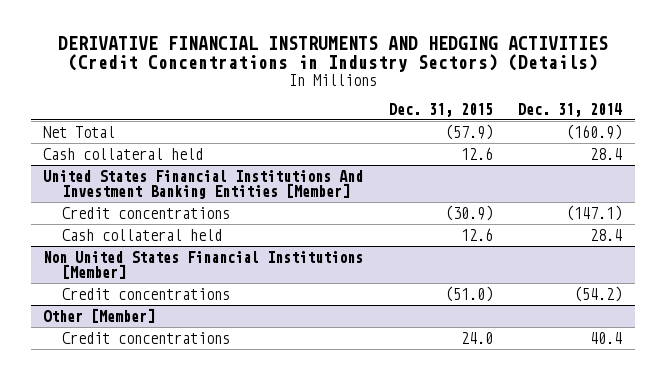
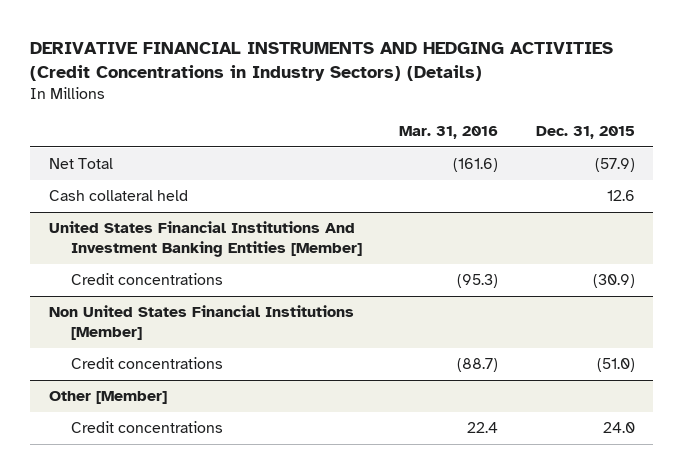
[518,102,623,117] Dec. 31, 2014 -> none
none -> [399,126,499,140] Mar. 31, 2016
[61,228,222,241] Cash collateral held -> none

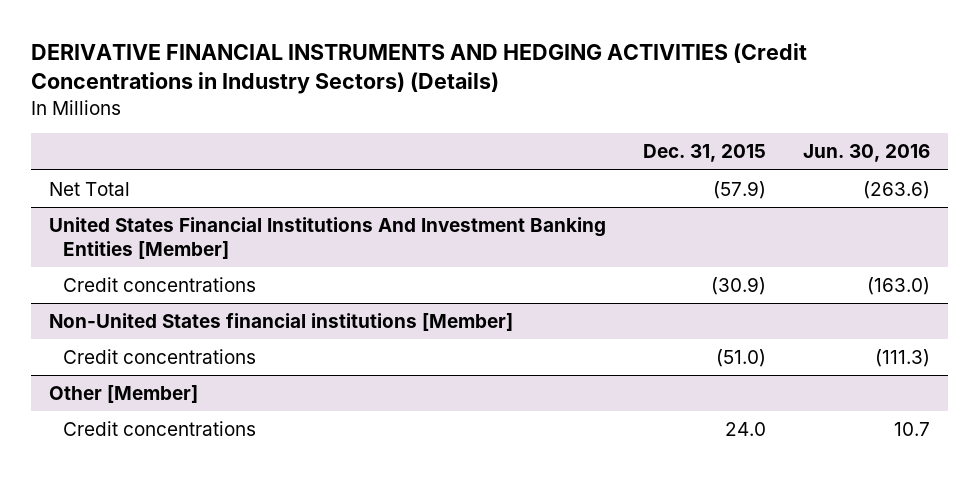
[399,126,499,140] Mar. 31, 2016 -> none
none -> [802,144,930,163] Jun. 30, 2016
[48,190,188,202] Cash collateral held -> none
[48,305,354,340] Non United States Financial Institutions [Member] -> [49,312,514,331] Non-United States financial institutions [Member]

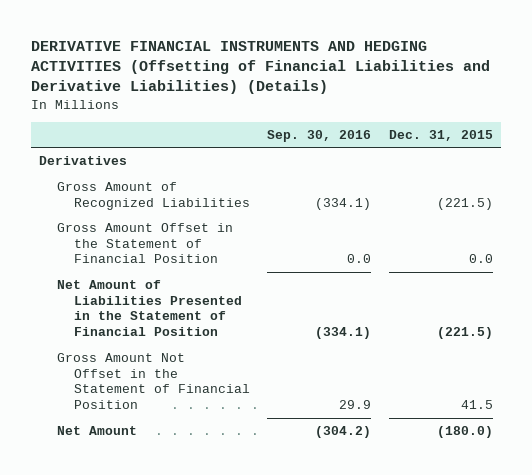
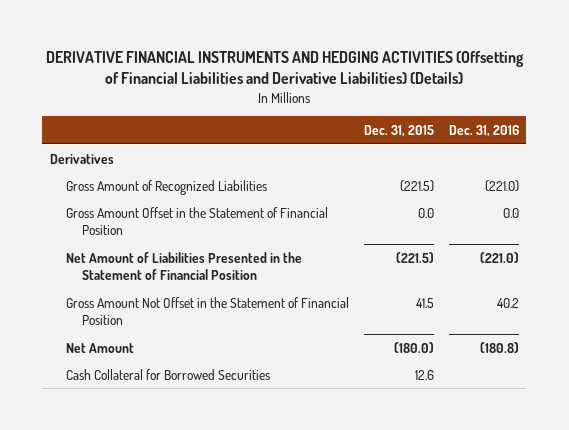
[267,129,372,142] Sep. 30, 2016 -> none
none -> [448,124,519,137] Dec. 31, 2016
none -> [66,368,271,380] Cash Collateral for Borrowed Securities

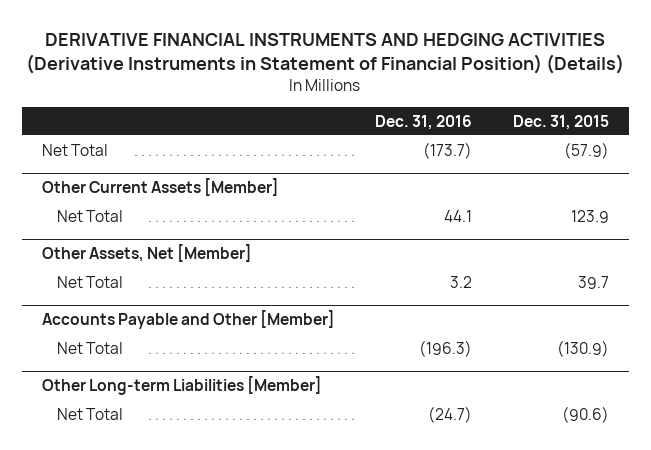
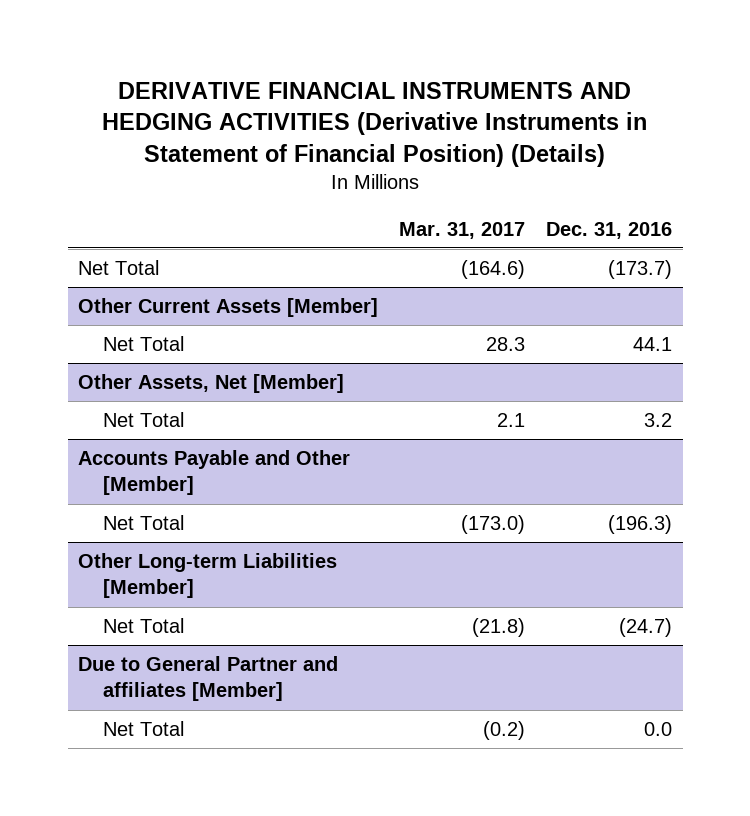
[512,114,609,130] Dec. 31, 2015 -> none
none -> [399,221,526,239] Mar. 31, 2017
none -> [78,656,339,702] Due to General Partner and affiliates [Member]
none -> [103,721,185,737] Net Total

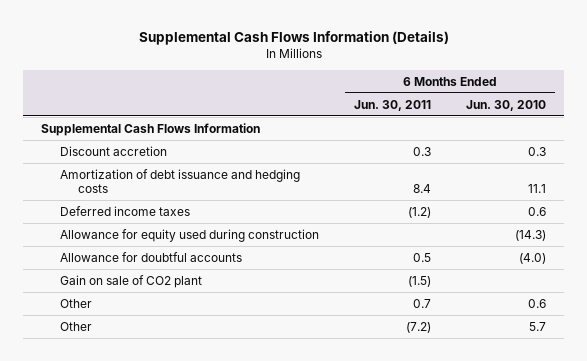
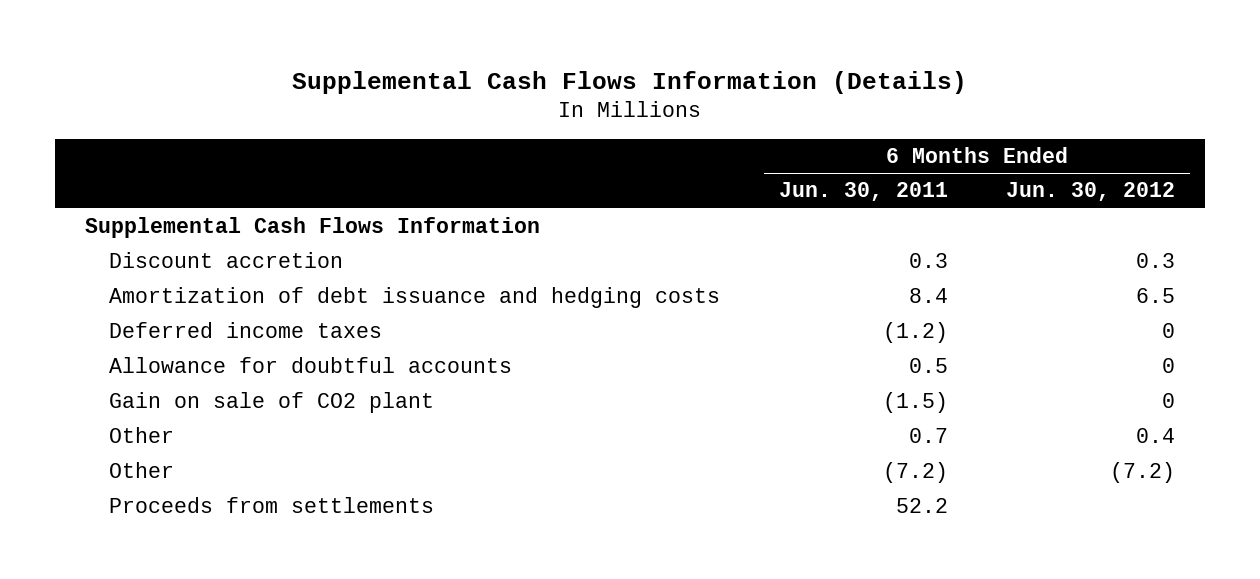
[466,99,547,111] Jun. 30, 2010 -> none
none -> [1006,182,1176,202] Jun. 30, 2012
[59,228,319,242] Allowance for equity used during construction -> none
none -> [108,497,434,514] Proceeds from settlements

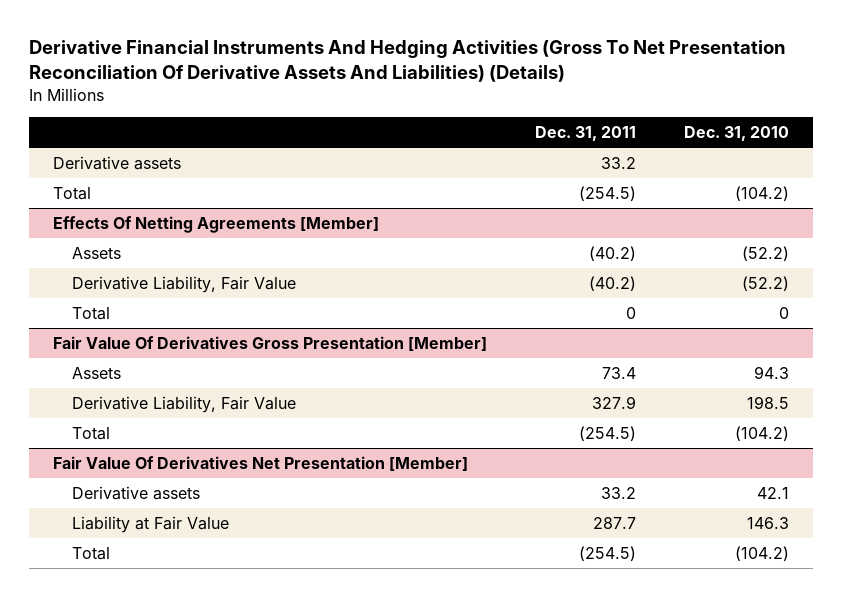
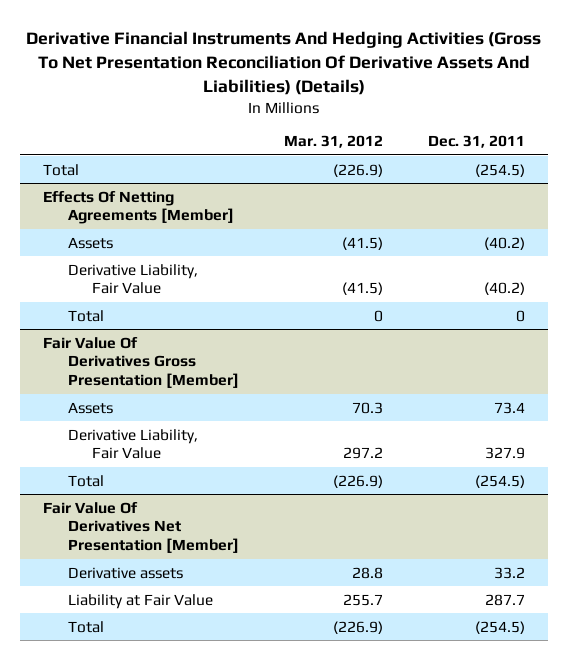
[683,125,789,141] Dec. 31, 2010 -> none
none -> [283,135,383,149] Mar. 31, 2012
[52,155,181,170] Derivative assets -> none

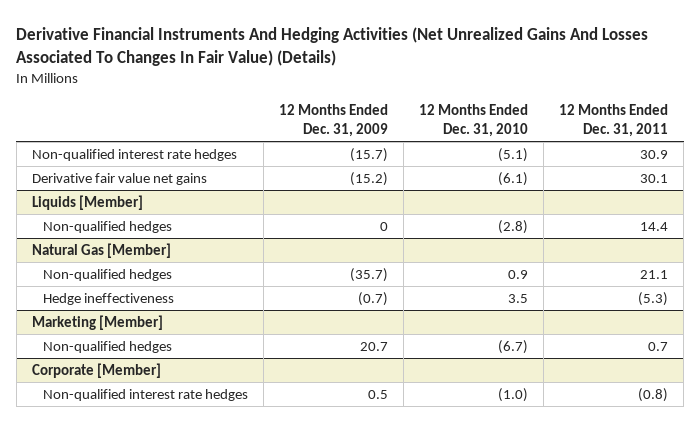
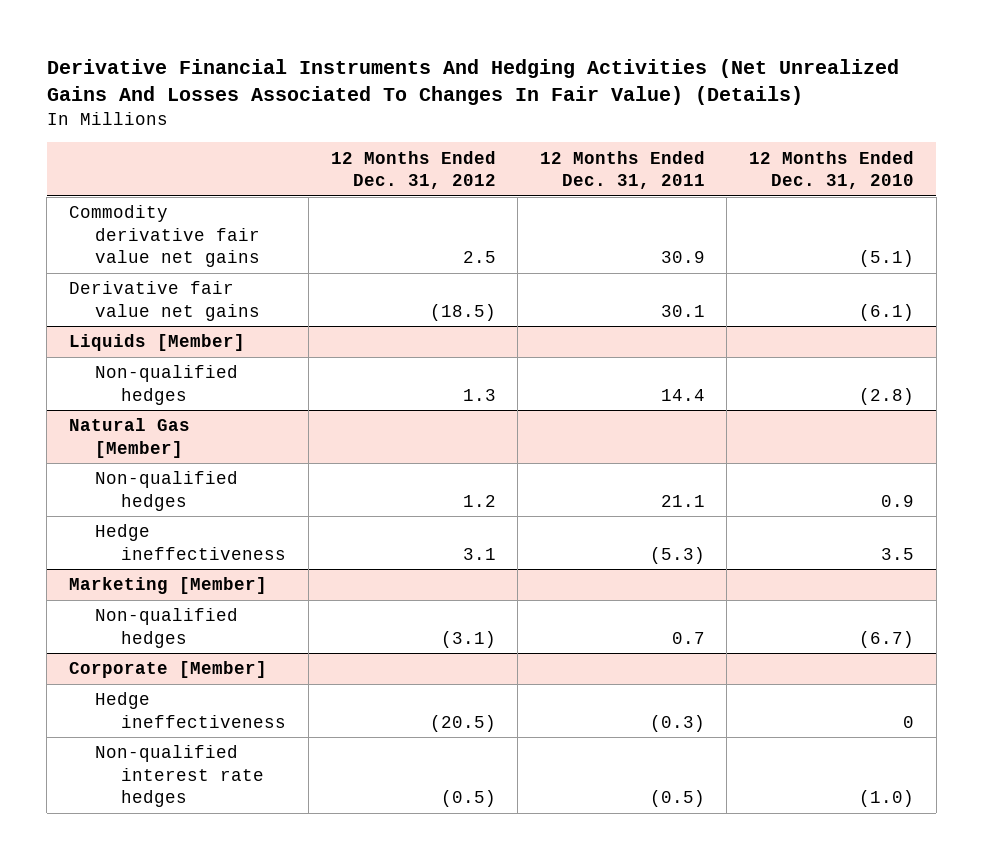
[278,103,388,137] 12 Months Ended Dec. 31, 2009 -> none
none -> [330,150,496,189] 12 Months Ended Dec. 31, 2012
[32,148,238,161] Non-qualified interest rate hedges -> [68,205,261,267] Commodity derivative fair value net gains
none -> [95,692,287,728] Hedge ineffectiveness
[638,387,669,402] (0.8) -> [649,789,705,807] (0.5)

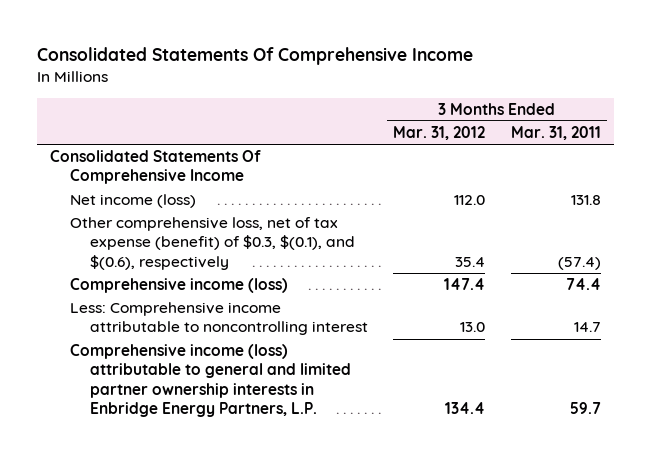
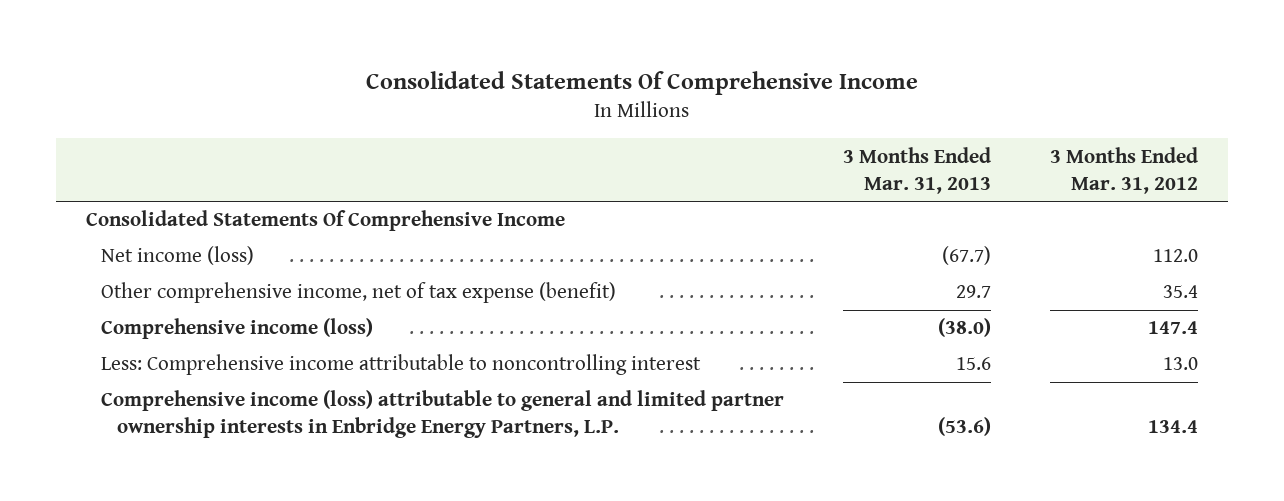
[511,126,602,141] Mar. 31, 2011 -> none
none -> [843,146,992,194] 3 Months Ended Mar. 31, 2013
[70,217,355,270] Other comprehensive loss, net of tax expense (benefit) of $0.3, $(0.1), and $(0.6), respectively -> [101,282,617,304] Other comprehensive income, net of tax expense (benefit)

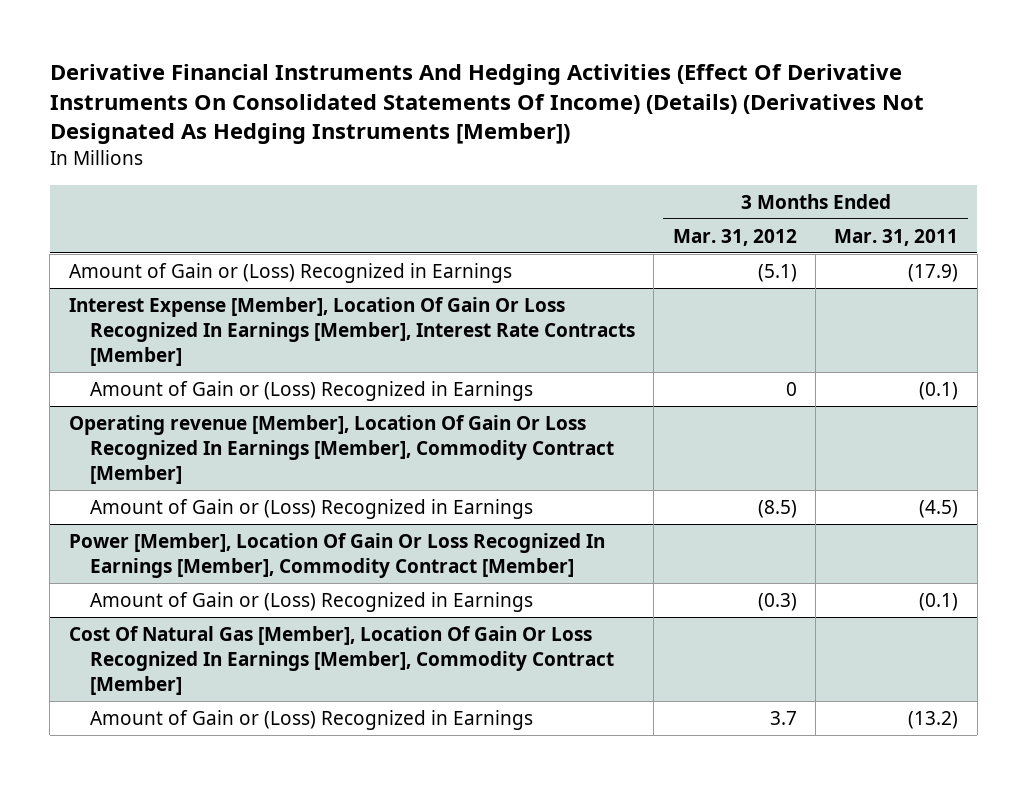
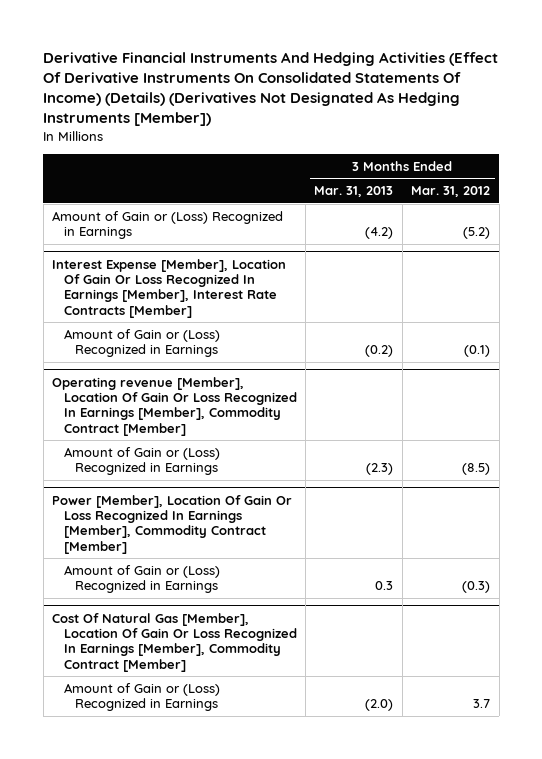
[834,228,959,246] Mar. 31, 2011 -> none
none -> [314,186,394,198] Mar. 31, 2013
[757,263,797,282] (5.1) -> [463,227,491,240] (5.2)
[785,381,797,396] 0 -> [464,345,491,358] (0.1)

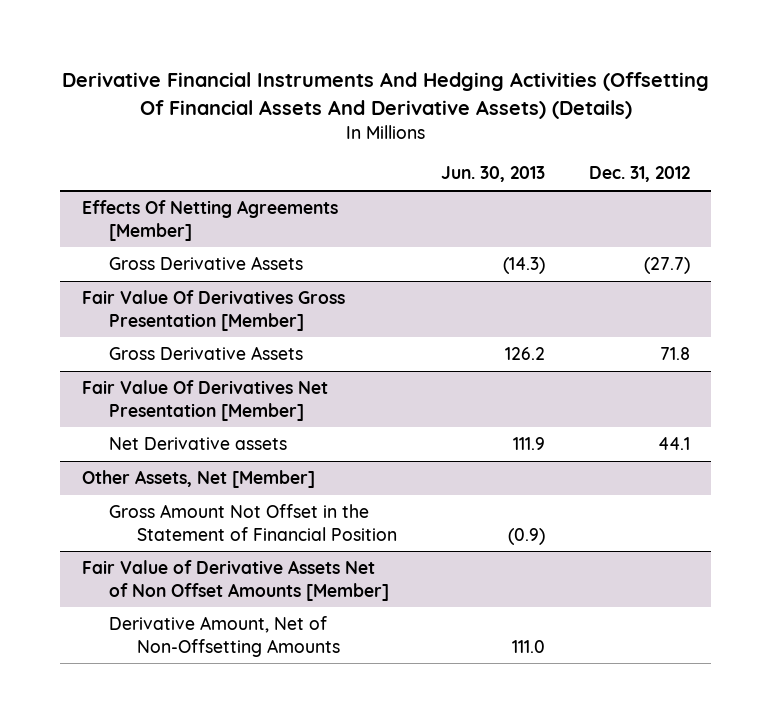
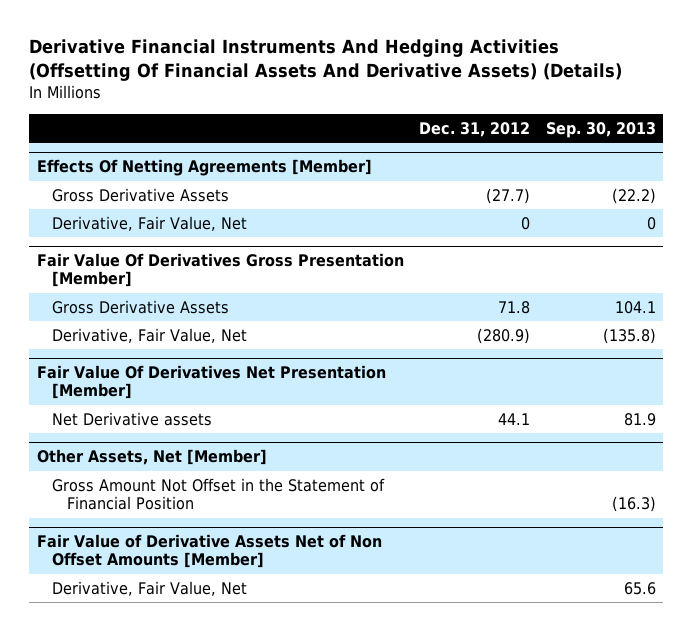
[440,166,545,183] Jun. 30, 2013 -> none
none -> [545,121,656,138] Sep. 30, 2013
none -> [51,215,247,231] Derivative, Fair Value, Net
none -> [51,327,247,343] Derivative, Fair Value, Net
[109,616,340,657] Derivative Amount, Net of Non-Offsetting Amounts -> none
none -> [51,580,247,596] Derivative, Fair Value, Net

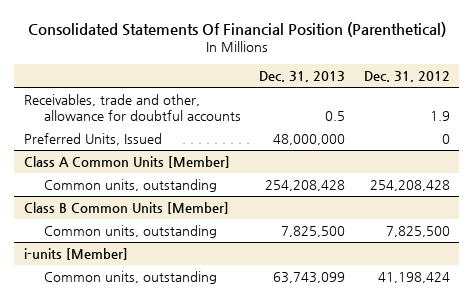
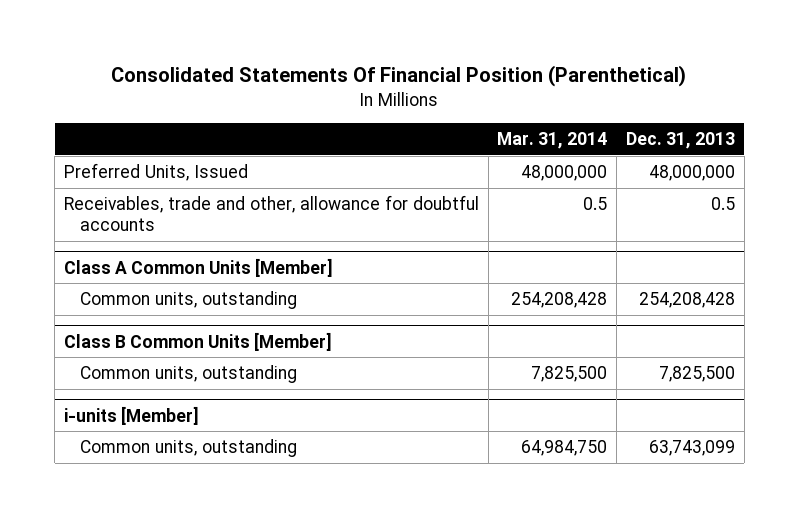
[363,71,450,83] Dec. 31, 2012 -> none
none -> [497,132,608,150] Mar. 31, 2014
[23,94,241,122] Receivables, trade and other, allowance for doubtful accounts -> [64,195,480,232] Receivables, trade and other, allowance for doubtful accounts

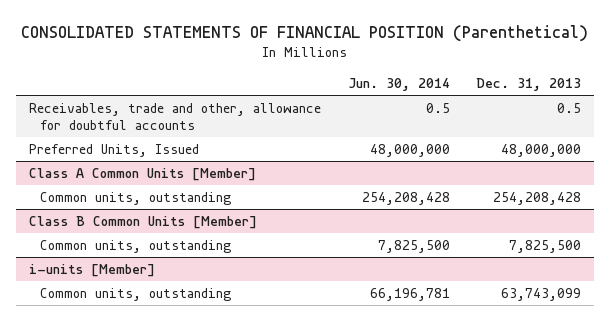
[111,65,687,88] Consolidated Statements Of Financial Position (Parenthetical) -> [21,25,589,43] CONSOLIDATED STATEMENTS OF FINANCIAL POSITION (Parenthetical)
[497,132,608,150] Mar. 31, 2014 -> none
none -> [347,78,450,92] Jun. 30, 2014
[64,163,249,182] Preferred Units, Issued -> [29,143,200,157] Preferred Units, Issued

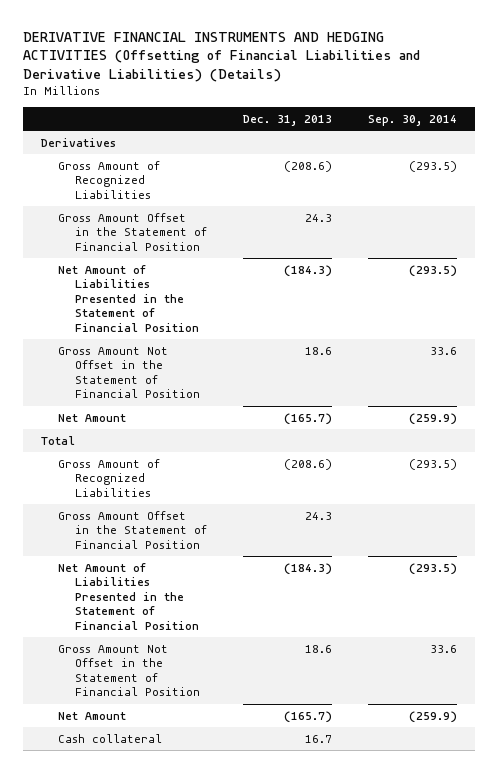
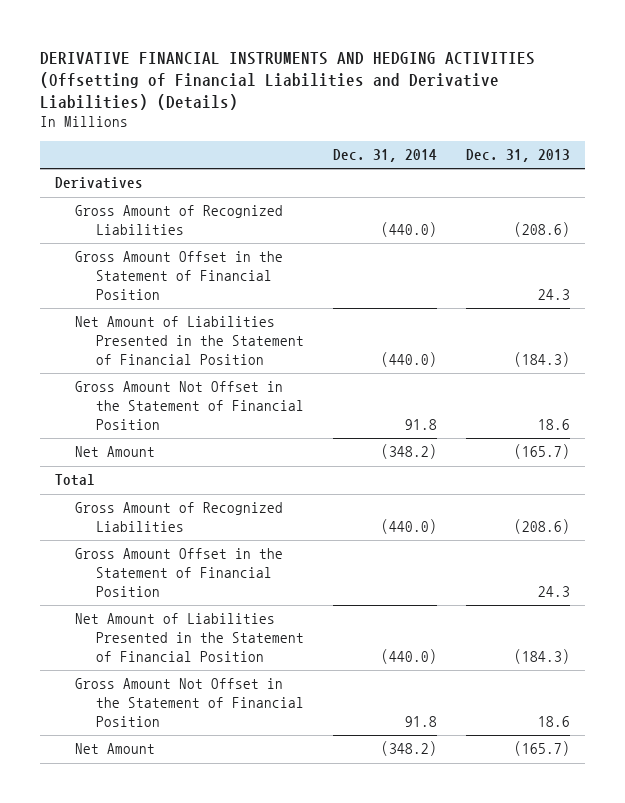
[367,114,457,126] Sep. 30, 2014 -> none
none -> [332,149,437,163] Dec. 31, 2014
[58,733,163,743] Cash collateral -> none

